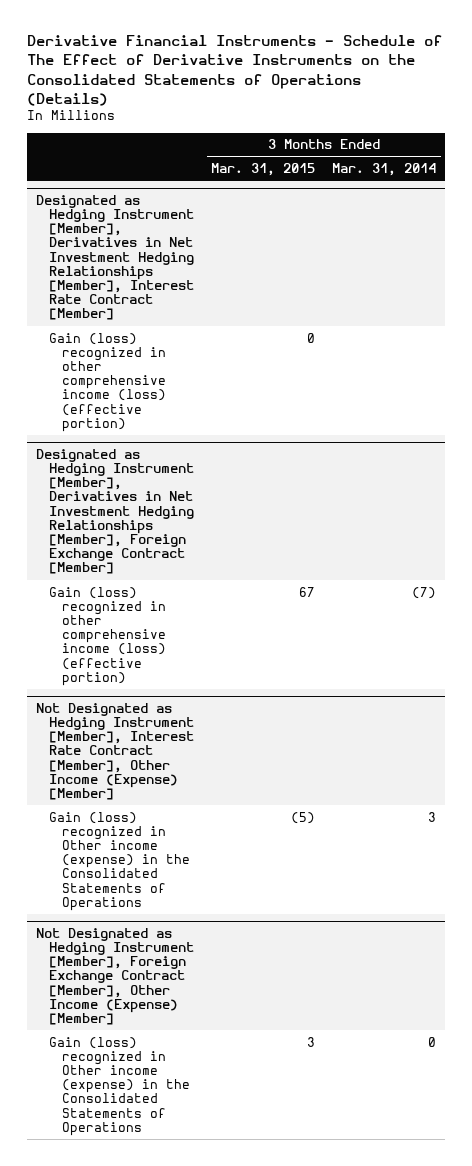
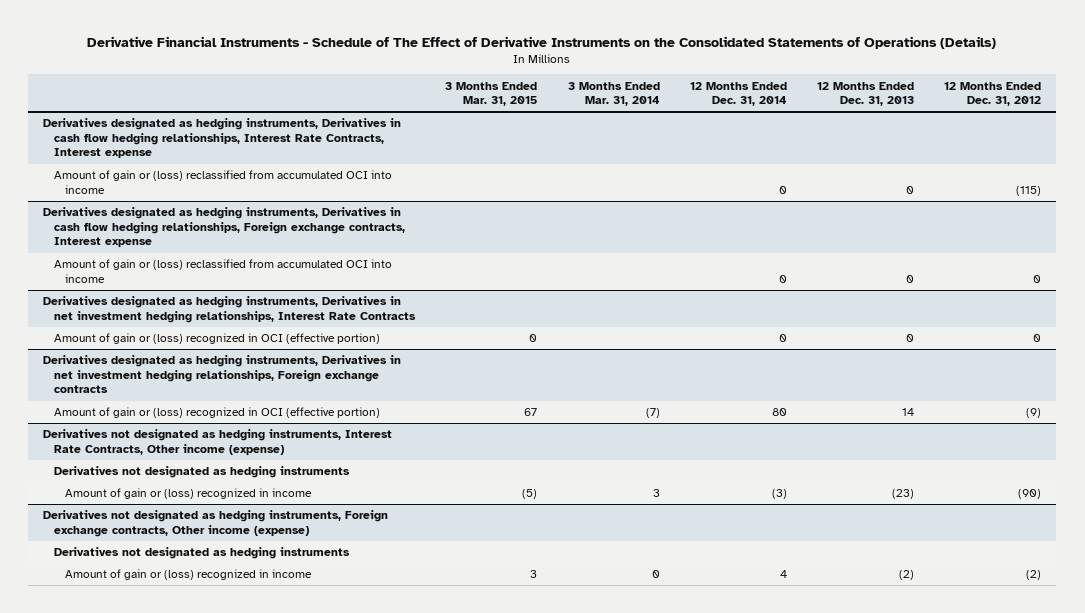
none -> [689,81,787,107] 12 Months Ended Dec. 31, 2014
none -> [816,81,914,107] 12 Months Ended Dec. 31, 2013
none -> [944,81,1042,107] 12 Months Ended Dec. 31, 2012
none -> [43,118,402,159] Derivatives designated as hedging instruments, Derivatives in cash flow hedging relationships, Interest Rate Contracts, Interest expense
none -> [54,170,393,194] Amount of gain or (loss) reclassified from accumulated OCI into income
none -> [43,207,406,248] Derivatives designated as hedging instruments, Derivatives in cash flow hedging relationships, Foreign exchange contracts, Interest expense
none -> [54,259,393,283] Amount of gain or (loss) reclassified from accumulated OCI into income
[35,194,194,321] Designated as Hedging Instrument [Member], Derivatives in Net Investment Hedging Relationships [Member], Interest Rate Contract [Member] -> [43,296,417,323] Derivatives designated as hedging instruments, Derivatives in net investment hedging relationships, Interest Rate Contracts
[48,332,166,432] Gain (loss) recognized in other comprehensive income (loss) (effective portion) -> [54,333,381,345] Amount of gain or (loss) recognized in OCI (effective portion)
[35,448,194,575] Designated as Hedging Instrument [Member], Derivatives in Net Investment Hedging Relationships [Member], Foreign Exchange Contract [Member] -> [43,355,402,394] Derivatives designated as hedging instruments, Derivatives in net investment hedging relationships, Foreign exchange contracts
[48,586,166,686] Gain (loss) recognized in other comprehensive income (loss) (effective portion) -> [54,407,381,419] Amount of gain or (loss) recognized in OCI (effective portion)
[35,702,194,801] Not Designated as Hedging Instrument [Member], Interest Rate Contract [Member], Other Income (Expense) [Member] -> [43,429,393,455] Derivatives not designated as hedging instruments, Interest Rate Contracts, Other income (expense)
none -> [54,466,351,479] Derivatives not designated as hedging instruments
[48,811,190,911] Gain (loss) recognized in Other income (expense) in the Consolidated Statements of Operations -> [64,488,312,500] Amount of gain or (loss) recognized in income
[35,927,194,1026] Not Designated as Hedging Instrument [Member], Foreign Exchange Contract [Member], Other Income (Expense) [Member] -> [43,510,389,537] Derivatives not designated as hedging instruments, Foreign exchange contracts, Other income (expense)
none -> [54,547,351,560] Derivatives not designated as hedging instruments
[48,1036,190,1136] Gain (loss) recognized in Other income (expense) in the Consolidated Statements of Operations -> [64,569,312,581] Amount of gain or (loss) recognized in income

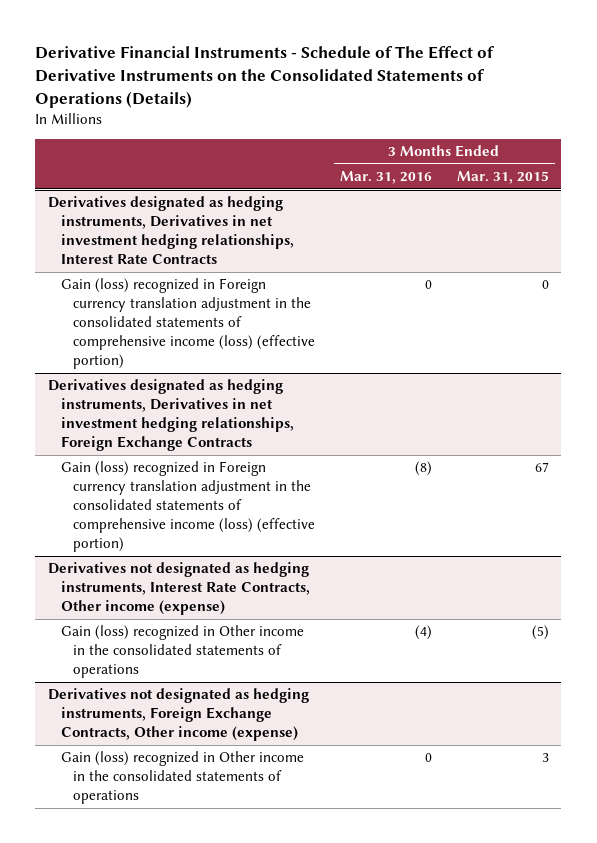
[567,81,660,107] 3 Months Ended Mar. 31, 2014 -> none
[689,81,787,107] 12 Months Ended Dec. 31, 2014 -> none
[816,81,914,107] 12 Months Ended Dec. 31, 2013 -> none
[944,81,1042,107] 12 Months Ended Dec. 31, 2012 -> none
none -> [340,171,433,185] Mar. 31, 2016
[43,118,402,159] Derivatives designated as hedging instruments, Derivatives in cash flow hedging relationships, Interest Rate Contracts, Interest expense -> none
[54,170,393,194] Amount of gain or (loss) reclassified from accumulated OCI into income -> none
[43,207,406,248] Derivatives designated as hedging instruments, Derivatives in cash flow hedging relationships, Foreign exchange contracts, Interest expense -> none
[54,259,393,283] Amount of gain or (loss) reclassified from accumulated OCI into income -> none
[54,333,381,345] Amount of gain or (loss) recognized in OCI (effective portion) -> [60,278,316,370] Gain (loss) recognized in Foreign currency translation adjustment in the consolidated statements of comprehensive income (loss) (effective portion)
[43,355,402,394] Derivatives designated as hedging instruments, Derivatives in net investment hedging relationships, Foreign exchange contracts -> [47,379,294,452] Derivatives designated as hedging instruments, Derivatives in net investment hedging relationships, Foreign Exchange Contracts
[54,407,381,419] Amount of gain or (loss) recognized in OCI (effective portion) -> [60,461,316,553] Gain (loss) recognized in Foreign currency translation adjustment in the consolidated statements of comprehensive income (loss) (effective portion)
[54,466,351,479] Derivatives not designated as hedging instruments -> none
[54,547,351,560] Derivatives not designated as hedging instruments -> none
[64,488,312,500] Amount of gain or (loss) recognized in income -> [60,625,304,679] Gain (loss) recognized in Other income in the consolidated statements of operations
[43,510,389,537] Derivatives not designated as hedging instruments, Foreign exchange contracts, Other income (expense) -> [47,688,309,742] Derivatives not designated as hedging instruments, Foreign Exchange Contracts, Other income (expense)
[64,569,312,581] Amount of gain or (loss) recognized in income -> [60,751,304,805] Gain (loss) recognized in Other income in the consolidated statements of operations

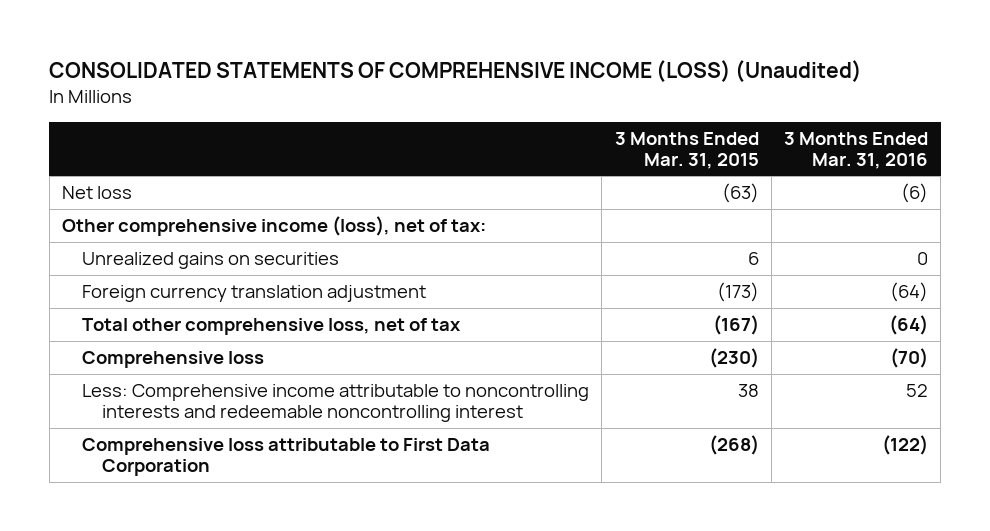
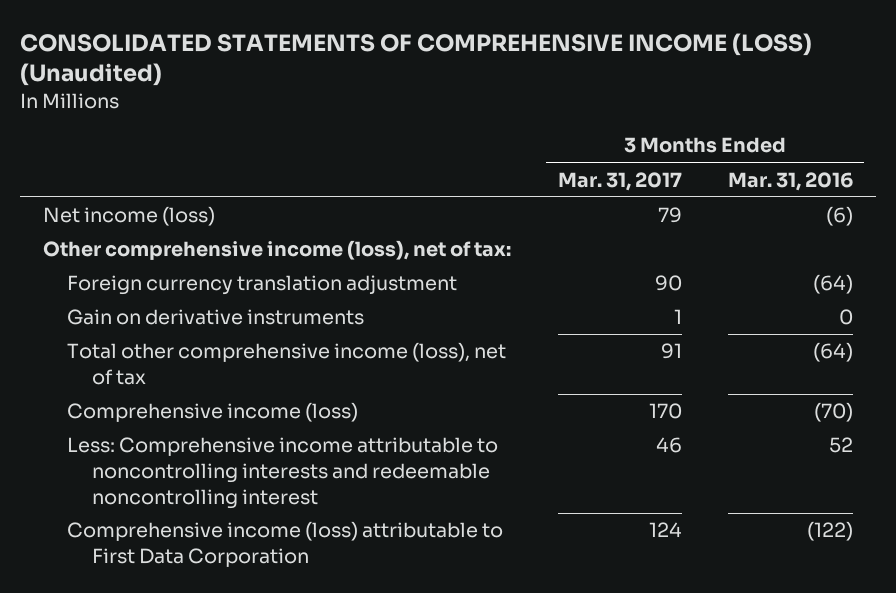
[614,131,759,169] 3 Months Ended Mar. 31, 2015 -> none
none -> [557,171,682,191] Mar. 31, 2017
[62,186,133,200] Net loss -> [43,206,216,227] Net income (loss)
[82,252,340,270] Unrealized gains on securities -> none
none -> [67,309,365,326] Gain on derivative instruments
[82,318,462,336] Total other comprehensive loss, net of tax -> [67,342,507,385] Total other comprehensive income (loss), net of tax
[82,351,265,369] Comprehensive loss -> [67,402,359,423] Comprehensive income (loss)
[82,438,491,477] Comprehensive loss attributable to First Data Corporation -> [67,521,504,567] Comprehensive income (loss) attributable to First Data Corporation

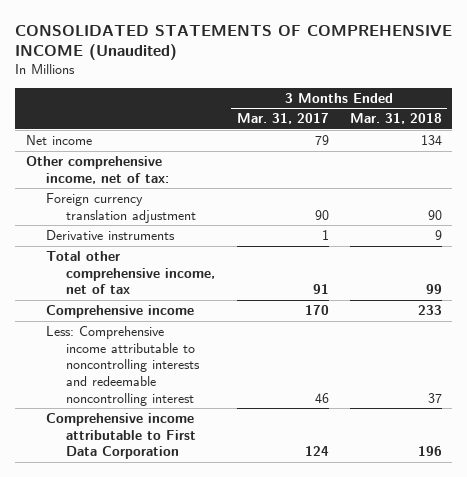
[20,32,813,87] CONSOLIDATED STATEMENTS OF COMPREHENSIVE INCOME (LOSS) (Unaudited) -> [14,24,452,61] CONSOLIDATED STATEMENTS OF COMPREHENSIVE INCOME (Unaudited)
[727,171,853,191] Mar. 31, 2016 -> none
none -> [349,113,442,125] Mar. 31, 2018
[43,206,216,227] Net income (loss) -> [25,134,92,145] Net income
[43,240,512,261] Other comprehensive income (loss), net of tax: -> [25,155,169,184] Other comprehensive income, net of tax:
[67,309,365,326] Gain on derivative instruments -> [45,229,175,240] Derivative instruments
[67,342,507,385] Total other comprehensive income (loss), net of tax -> [45,250,216,295] Total other comprehensive income, net of tax
[67,402,359,423] Comprehensive income (loss) -> [45,304,194,318] Comprehensive income
[67,521,504,567] Comprehensive income (loss) attributable to First Data Corporation -> [45,412,197,460] Comprehensive income attributable to First Data Corporation

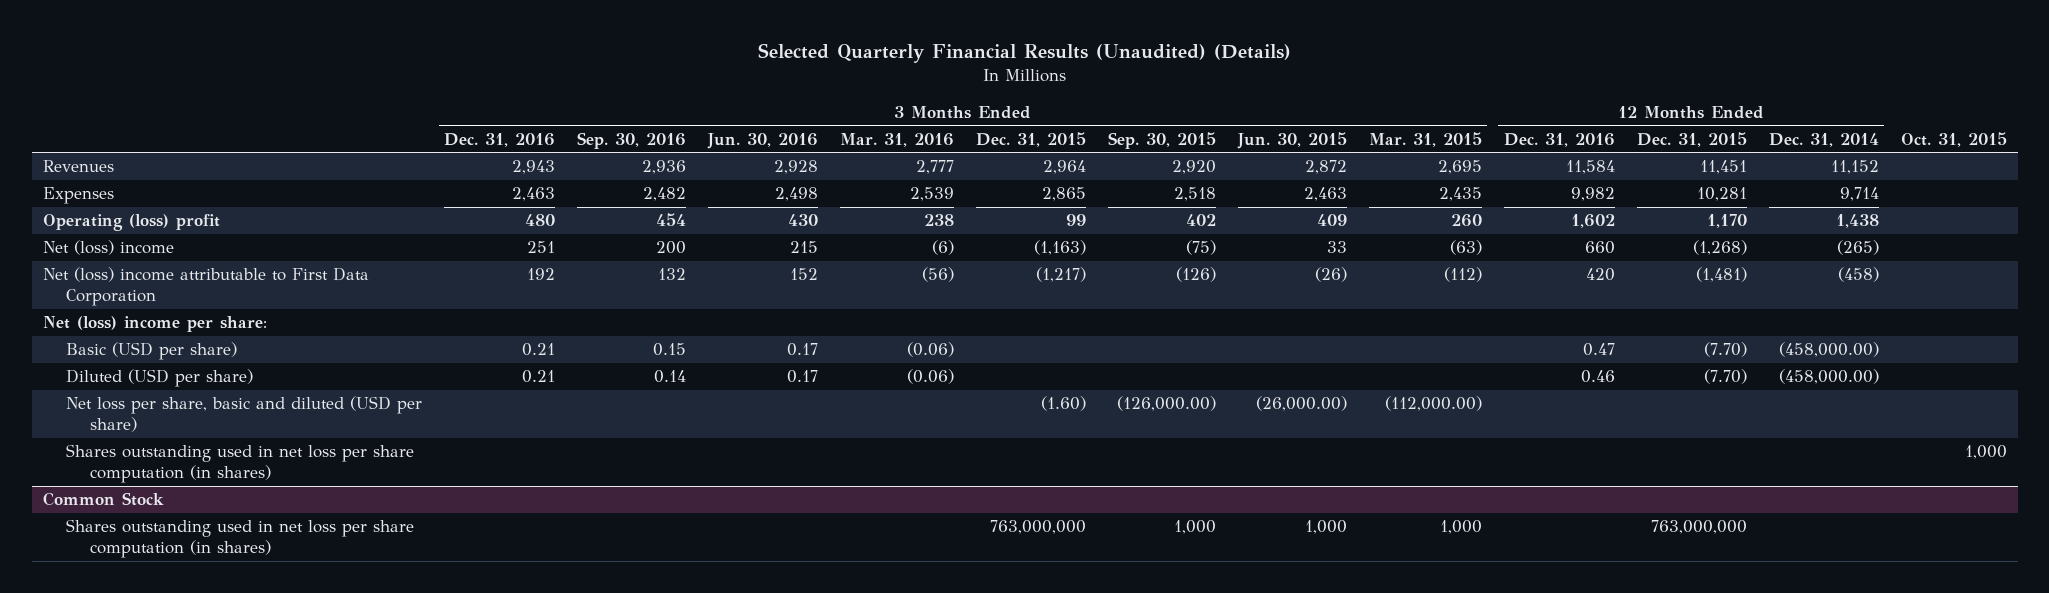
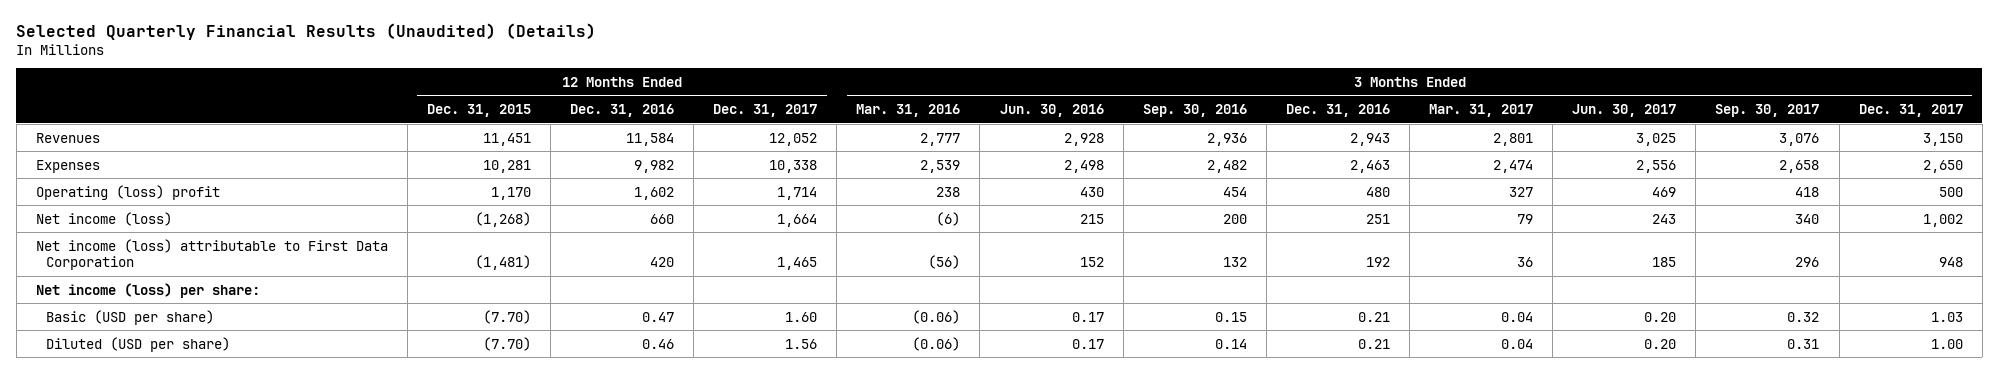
[976,131,1087,147] Dec. 31, 2015 -> none
[1108,131,1217,149] Sep. 30, 2015 -> none
[1237,131,1348,149] Jun. 30, 2015 -> none
[1368,131,1482,147] Mar. 31, 2015 -> none
[1768,132,1879,147] Dec. 31, 2014 -> none
[1900,131,2007,147] Oct. 31, 2015 -> none
none -> [713,104,818,118] Dec. 31, 2017
none -> [1429,104,1534,118] Mar. 31, 2017
none -> [1572,104,1677,118] Jun. 30, 2017
none -> [1715,104,1820,118] Sep. 30, 2017
none -> [1858,104,1963,118] Dec. 31, 2017
[42,240,174,256] Net (loss) income -> [35,211,172,226] Net income (loss)
[42,267,369,307] Net (loss) income attributable to First Data Corporation -> [35,238,388,271] Net income (loss) attributable to First Data Corporation
[42,316,267,333] Net (loss) income per share: -> [35,282,260,298] Net income (loss) per share:
[66,396,423,433] Net loss per share, basic and diluted (USD per share) -> none
[66,444,415,484] Shares outstanding used in net loss per share computation (in shares) -> none
[42,492,164,507] Common Stock -> none
[66,519,415,559] Shares outstanding used in net loss per share computation (in shares) -> none

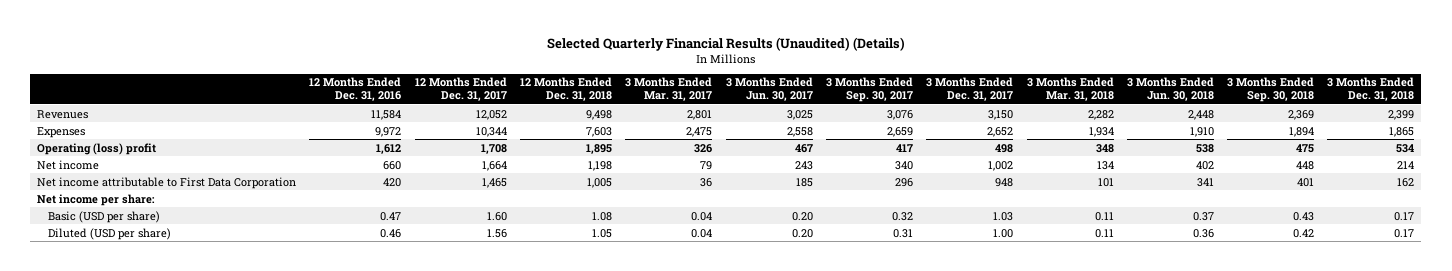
[426,104,531,118] Dec. 31, 2015 -> none
[856,104,961,118] Mar. 31, 2016 -> none
[999,104,1104,118] Jun. 30, 2016 -> none
[1142,104,1247,118] Sep. 30, 2016 -> none
[1285,104,1390,118] Dec. 31, 2016 -> none
none -> [520,77,613,102] 12 Months Ended Dec. 31, 2018
none -> [1026,77,1114,102] 3 Months Ended Mar. 31, 2018
none -> [1126,77,1214,102] 3 Months Ended Jun. 30, 2018
none -> [1227,77,1315,103] 3 Months Ended Sep. 30, 2018
none -> [1327,77,1415,102] 3 Months Ended Dec. 31, 2018
[634,159,675,173] 9,982 -> [375,126,402,137] 9,972
[769,159,818,173] 10,338 -> [475,126,507,137] 10,344
[1493,159,1534,173] 2,474 -> [686,126,713,137] 2,475
[1636,159,1677,173] 2,556 -> [786,126,813,137] 2,558
[1779,159,1820,173] 2,658 -> [886,126,913,137] 2,659
[1922,159,1963,173] 2,650 -> [987,126,1014,137] 2,652
[634,186,675,200] 1,602 -> [376,143,402,154] 1,612
[777,186,818,200] 1,714 -> [480,143,507,154] 1,708
[1509,186,1534,197] 327 -> [694,143,713,153] 326
[1652,186,1677,197] 469 -> [794,143,813,153] 467
[1795,186,1820,197] 418 -> [895,143,913,152] 417
[1938,186,1963,197] 500 -> [995,143,1014,153] 498
[35,211,172,226] Net income (loss) -> [37,159,100,170] Net income
[35,238,388,271] Net income (loss) attributable to First Data Corporation -> [37,176,297,189] Net income attributable to First Data Corporation
[35,282,260,298] Net income (loss) per share: -> [37,193,156,206] Net income per share:

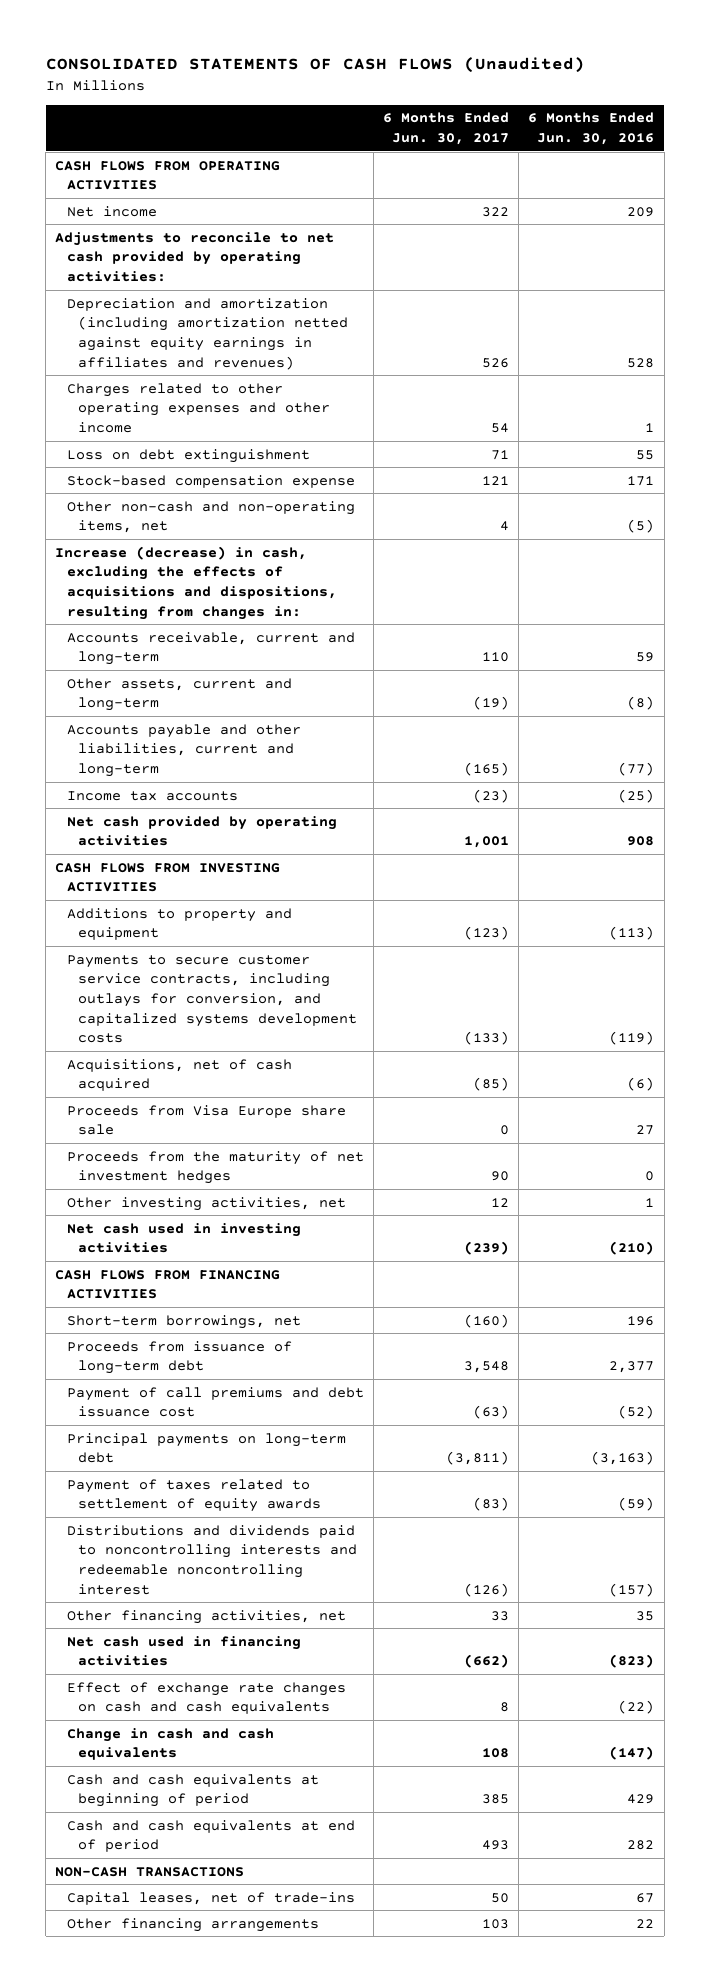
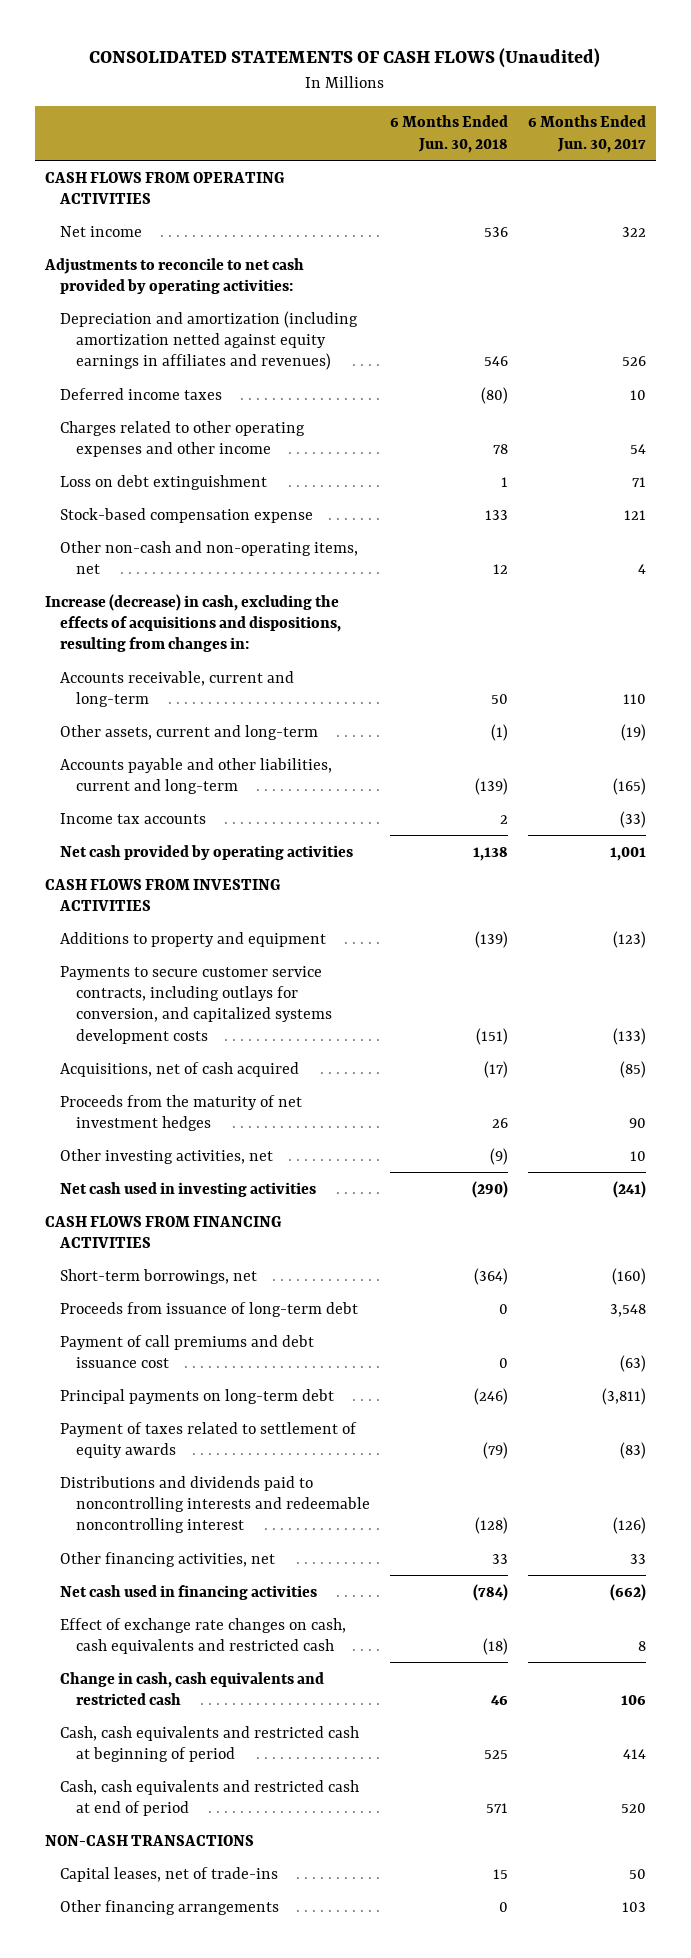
[528,112,655,146] 6 Months Ended Jun. 30, 2016 -> none
none -> [389,115,508,153] 6 Months Ended Jun. 30, 2018
none -> [60,387,223,400] Deferred income taxes
[473,788,510,803] (23) -> [619,810,646,828] (33)
[66,1104,346,1136] Proceeds from Visa Europe share sale -> none
[491,1197,510,1207] 12 -> [629,1150,646,1161] 10
[464,1241,510,1256] (239) -> [612,1180,646,1198] (241)
[66,1681,346,1715] Effect of exchange rate changes on cash and cash equivalents -> [60,1617,347,1655] Effect of exchange rate changes on cash, cash equivalents and restricted cash
[66,1727,274,1761] Change in cash and cash equivalents -> [60,1671,325,1706] Change in cash, cash equivalents and restricted cash
[482,1748,510,1759] 108 -> [620,1695,646,1706] 106
[66,1773,319,1808] Cash and cash equivalents at beginning of period -> [60,1725,360,1763] Cash, cash equivalents and restricted cash at beginning of period
[482,1794,510,1805] 385 -> [622,1749,646,1760] 414
[66,1819,355,1853] Cash and cash equivalents at end of period -> [60,1779,360,1817] Cash, cash equivalents and restricted cash at end of period
[482,1840,510,1851] 493 -> [620,1803,646,1814] 520

